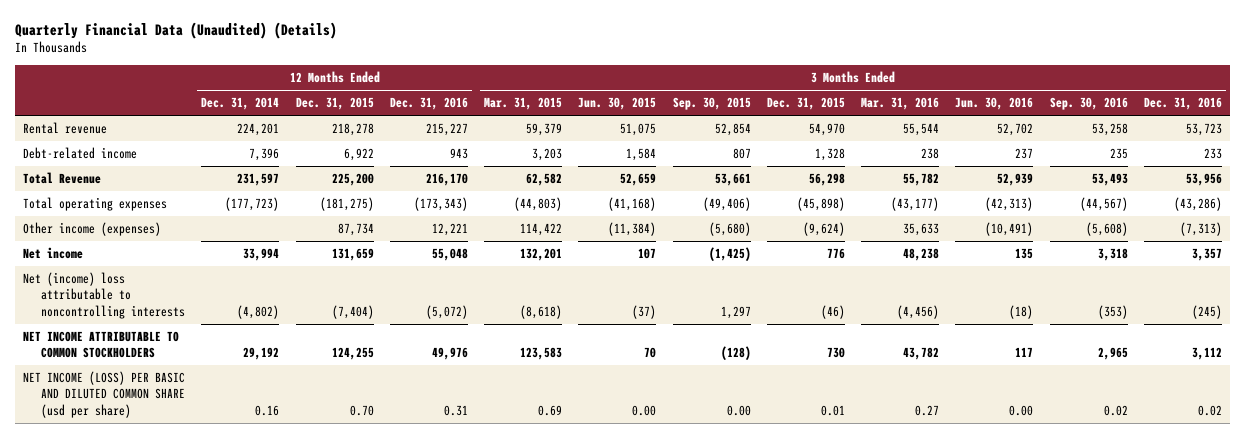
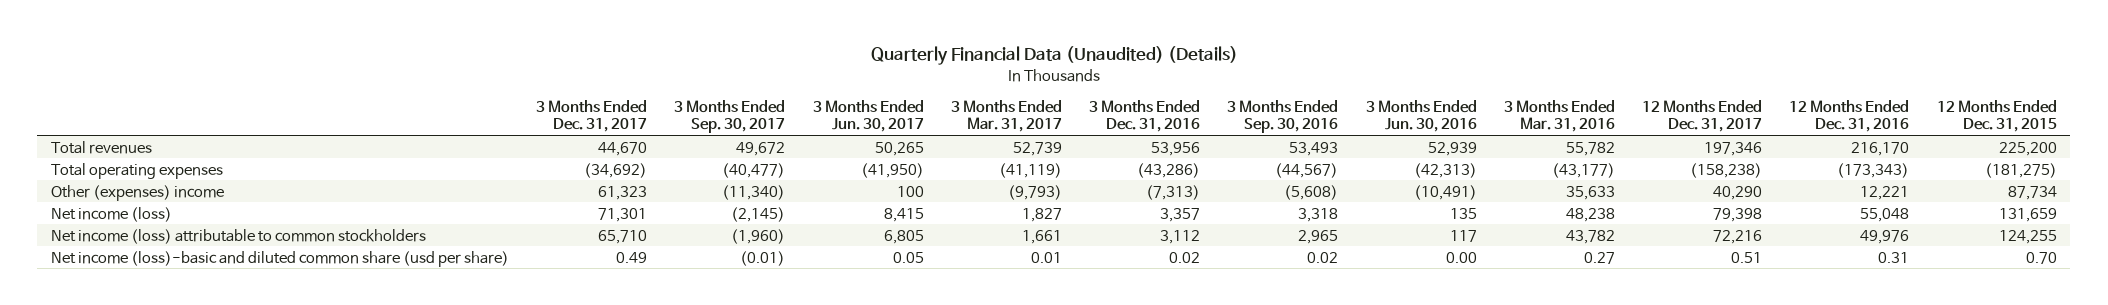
[201,97,280,111] Dec. 31, 2014 -> none
[484,97,563,111] Mar. 31, 2015 -> none
[578,97,657,111] Jun. 30, 2015 -> none
[672,97,751,111] Sep. 30, 2015 -> none
[766,97,845,111] Dec. 31, 2015 -> none
none -> [536,100,648,133] 3 Months Ended Dec. 31, 2017
none -> [674,100,786,134] 3 Months Ended Sep. 30, 2017
none -> [812,100,924,133] 3 Months Ended Jun. 30, 2017
none -> [950,100,1062,133] 3 Months Ended Mar. 31, 2017
none -> [1642,100,1763,133] 12 Months Ended Dec. 31, 2017
[23,121,108,134] Rental revenue -> none
[23,146,138,159] Debt-related income -> none
[23,171,102,184] Total Revenue -> [50,140,152,154] Total revenues
[23,271,185,319] Net (income) loss attributable to noncontrolling interests -> none
[23,221,162,236] Other income (expenses) -> [50,184,224,201] Other (expenses) income
[23,246,84,259] Net income -> [50,206,172,222] Net income (loss)
[23,330,180,359] NET INCOME ATTRIBUTABLE TO COMMON STOCKHOLDERS -> [50,228,426,244] Net income (loss) attributable to common stockholders
[23,370,186,418] NET INCOME (LOSS) PER BASIC AND DILUTED COMMON SHARE (usd per share) -> [50,250,509,267] Net income (loss)-basic and diluted common share (usd per share)

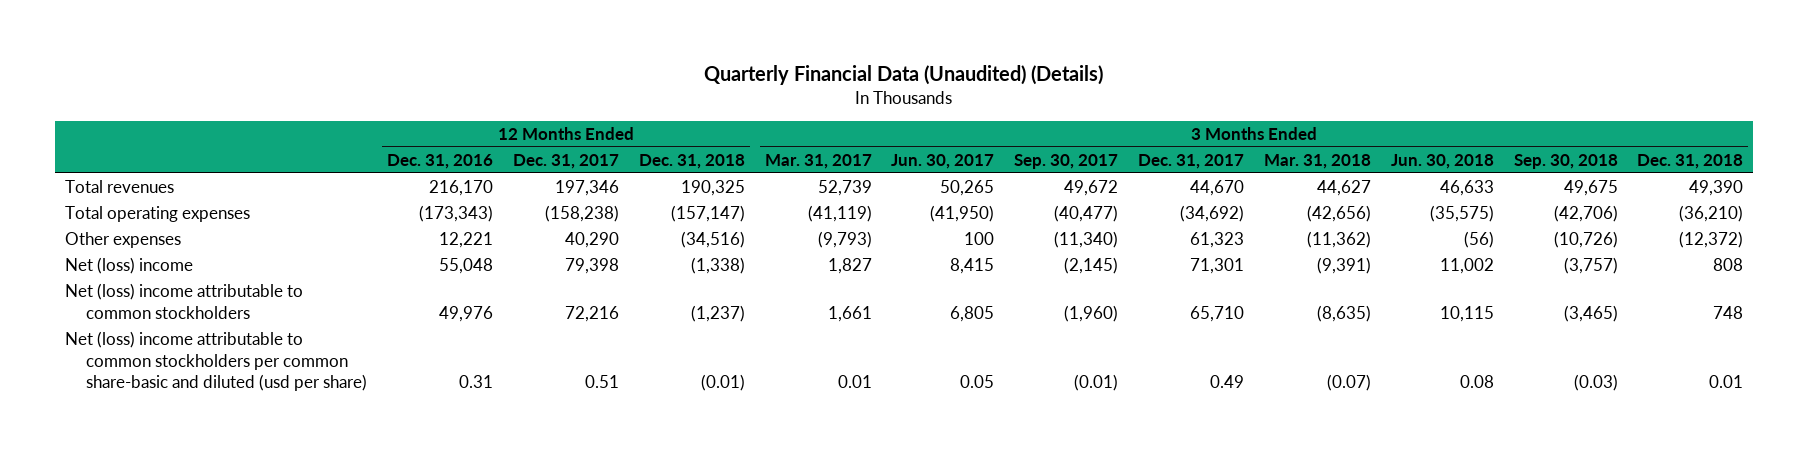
[1089,100,1201,133] 3 Months Ended Dec. 31, 2016 -> none
[1227,100,1339,134] 3 Months Ended Sep. 30, 2016 -> none
[1365,100,1477,133] 3 Months Ended Jun. 30, 2016 -> none
[1503,100,1615,133] 3 Months Ended Mar. 31, 2016 -> none
[1936,100,2057,133] 12 Months Ended Dec. 31, 2015 -> none
none -> [638,153,745,169] Dec. 31, 2018
none -> [1263,153,1371,169] Mar. 31, 2018
none -> [1390,153,1494,169] Jun. 30, 2018
none -> [1513,153,1618,169] Sep. 30, 2018
none -> [1637,153,1744,169] Dec. 31, 2018
[50,184,224,201] Other (expenses) income -> [65,232,182,249] Other expenses
[50,206,172,222] Net income (loss) -> [65,257,194,275] Net (loss) income
[50,228,426,244] Net income (loss) attributable to common stockholders -> [65,283,304,319] Net (loss) income attributable to common stockholders
[50,250,509,267] Net income (loss)-basic and diluted common share (usd per share) -> [65,331,368,392] Net (loss) income attributable to common stockholders per common share-basic and diluted (usd per share)

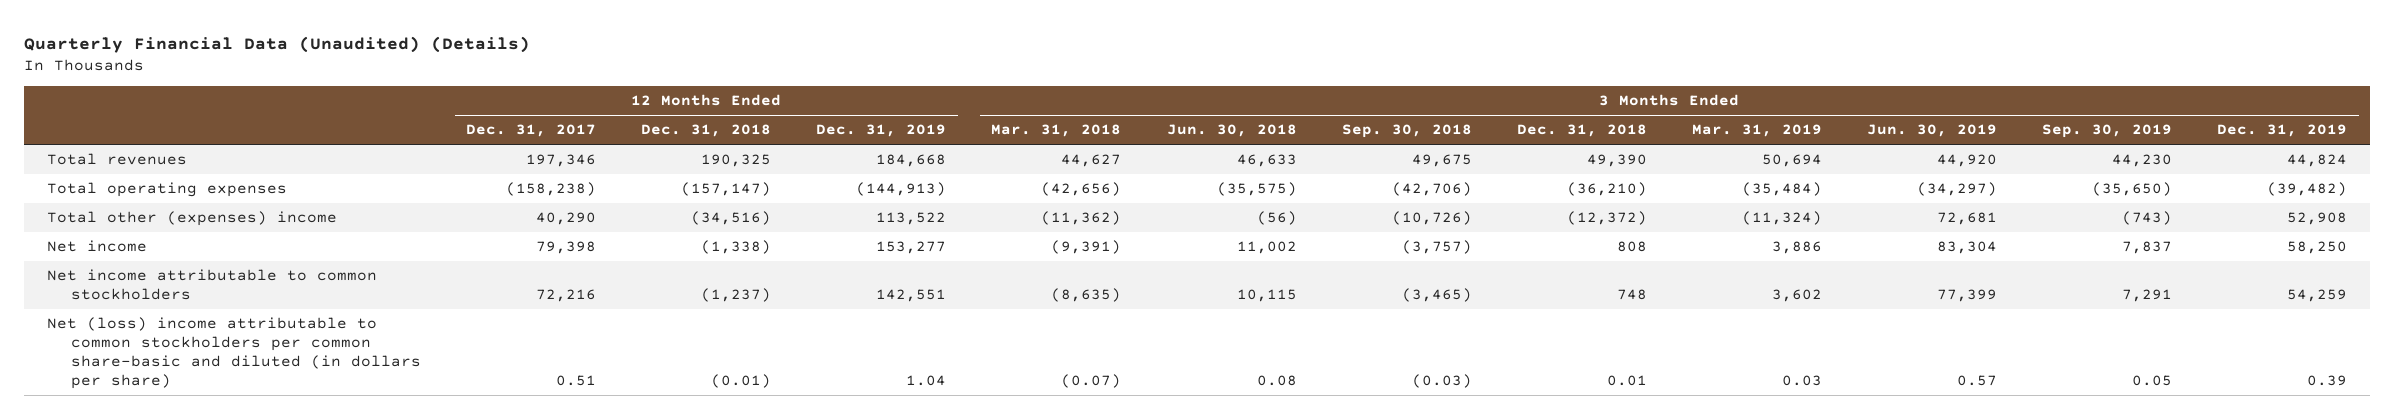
[387,153,494,169] Dec. 31, 2016 -> none
[764,153,872,169] Mar. 31, 2017 -> none
[891,153,995,169] Jun. 30, 2017 -> none
[1014,153,1119,169] Sep. 30, 2017 -> none
[1138,153,1245,169] Dec. 31, 2017 -> none
none -> [816,124,947,138] Dec. 31, 2019
none -> [1691,124,1822,138] Mar. 31, 2019
none -> [1867,124,1998,138] Jun. 30, 2019
none -> [2042,124,2173,139] Sep. 30, 2019
none -> [2217,124,2348,138] Dec. 31, 2019
[65,232,182,249] Other expenses -> [46,211,337,227] Total other (expenses) income
[65,257,194,275] Net (loss) income -> [46,240,147,253] Net income
[65,283,304,319] Net (loss) income attributable to common stockholders -> [46,269,377,301] Net income attributable to common stockholders
[65,331,368,392] Net (loss) income attributable to common stockholders per common share-basic and diluted (usd per share) -> [46,317,422,390] Net (loss) income attributable to common stockholders per common share-basic and diluted (in dollars per share)

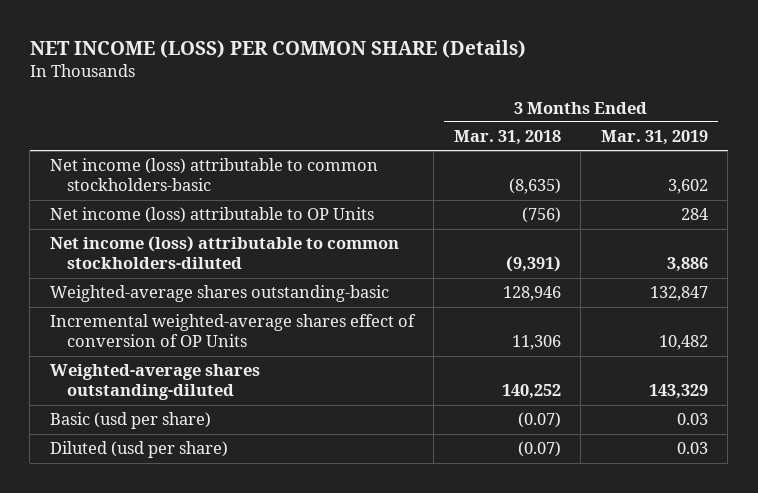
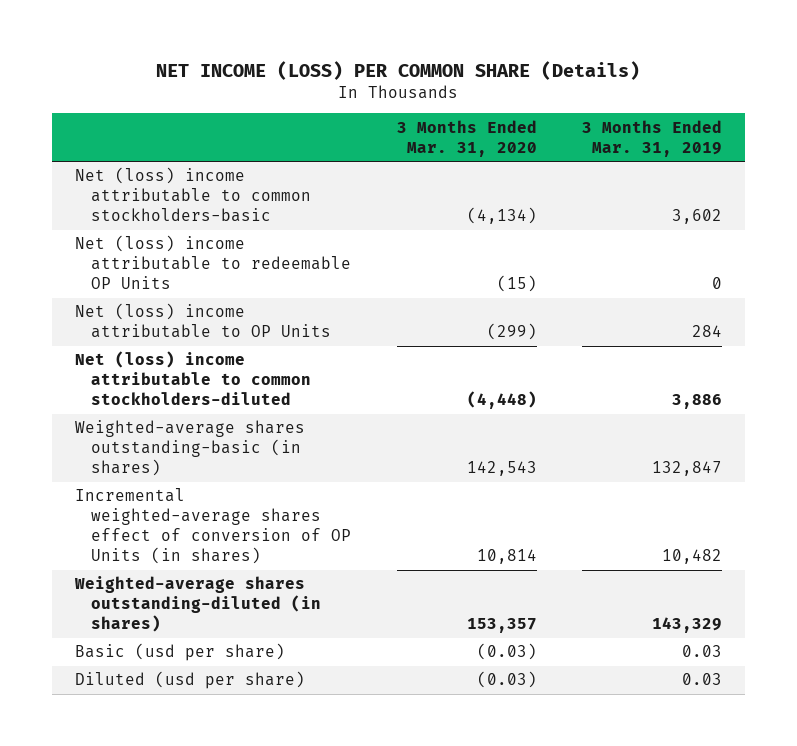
[453,130,561,146] Mar. 31, 2018 -> none
none -> [396,119,537,157] 3 Months Ended Mar. 31, 2020
[49,158,378,192] Net income (loss) attributable to common stockholders-basic -> [74,167,312,223] Net (loss) income attributable to common stockholders-basic
none -> [74,235,352,290] Net (loss) income attributable to redeemable OP Units
[49,207,374,224] Net income (loss) attributable to OP Units -> [74,303,332,339] Net (loss) income attributable to OP Units
[49,236,399,270] Net income (loss) attributable to common stockholders-diluted -> [74,351,312,406] Net (loss) income attributable to common stockholders-diluted
[49,285,389,303] Weighted-average shares outstanding-basic -> [74,420,305,477] Weighted-average shares outstanding-basic (in shares)
[49,314,416,348] Incremental weighted-average shares effect of conversion of OP Units -> [74,488,352,565] Incremental weighted-average shares effect of conversion of OP Units (in shares)
[49,364,260,401] Weighted-average shares outstanding-diluted -> [73,576,322,633] Weighted-average shares outstanding-diluted (in shares)

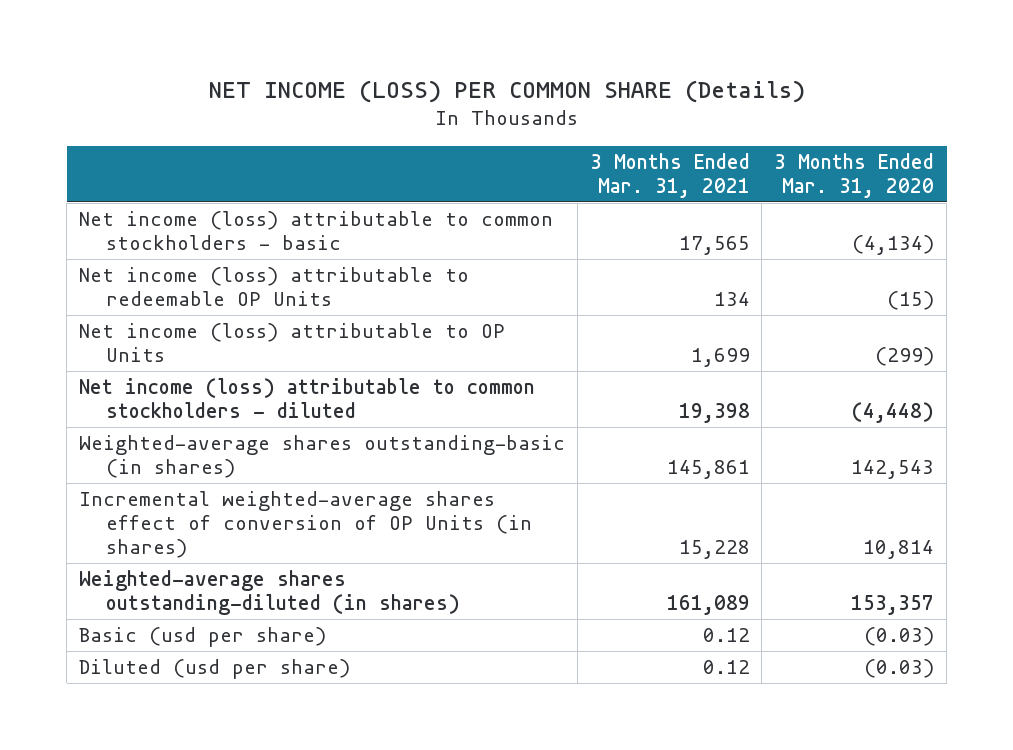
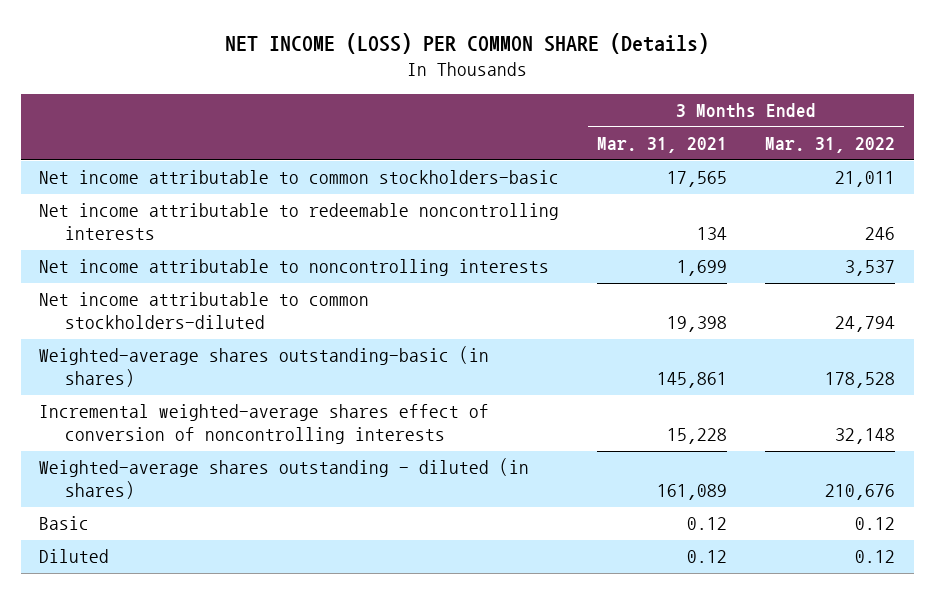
[774,152,935,198] 3 Months Ended Mar. 31, 2020 -> none
none -> [764,137,895,154] Mar. 31, 2022
[78,211,553,250] Net income (loss) attributable to common stockholders - basic -> [39,170,560,185] Net income attributable to common stockholders-basic
[78,267,469,306] Net income (loss) attributable to redeemable OP Units -> [39,203,560,241] Net income attributable to redeemable noncontrolling interests
[78,323,505,362] Net income (loss) attributable to OP Units -> [39,259,550,277] Net income attributable to noncontrolling interests
[78,378,535,418] Net income (loss) attributable to common stockholders - diluted -> [39,292,370,330] Net income attributable to common stockholders-diluted
[78,491,533,558] Incremental weighted-average shares effect of conversion of OP Units (in shares) -> [39,404,490,445] Incremental weighted-average shares effect of conversion of noncontrolling interests
[78,570,461,615] Weighted-average shares outstanding-diluted (in shares) -> [39,458,530,500] Weighted-average shares outstanding - diluted (in shares)
[78,627,326,648] Basic (usd per share) -> [39,516,90,531] Basic
[78,659,350,680] Diluted (usd per share) -> [39,549,110,564] Diluted

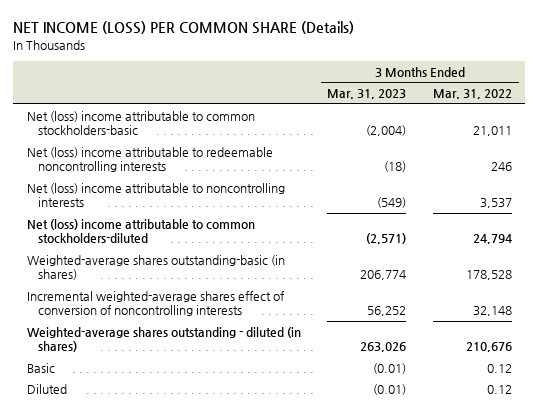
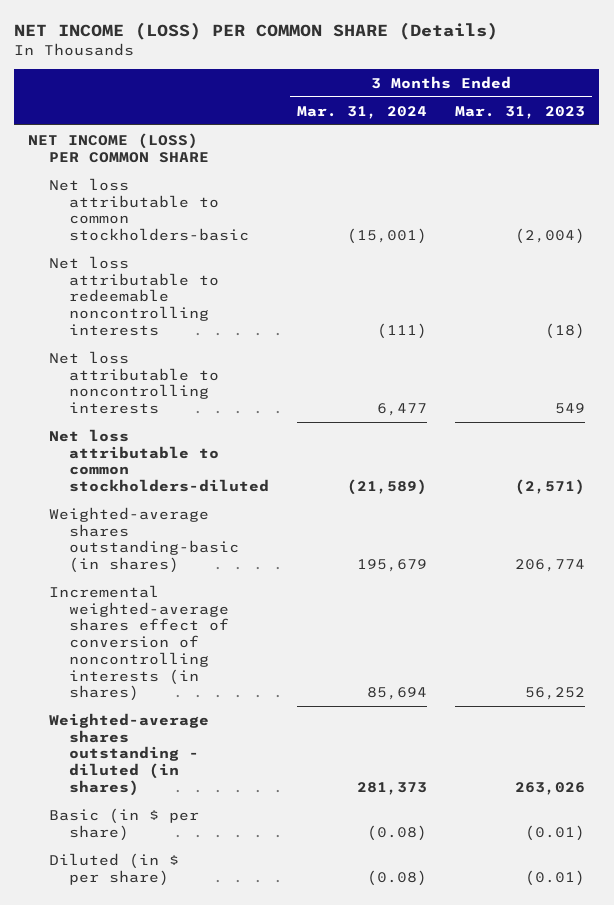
[432,89,512,100] Mar. 31, 2022 -> none
none -> [297,105,428,119] Mar. 31, 2024
none -> [28,132,209,163] NET INCOME (LOSS) PER COMMON SHARE
[26,110,255,136] Net (loss) income attributable to common stockholders-basic -> [48,177,250,242] Net loss attributable to common stockholders-basic
[26,146,273,173] Net (loss) income attributable to redeemable noncontrolling interests -> [48,255,220,336] Net loss attributable to redeemable noncontrolling interests
[26,182,285,208] Net (loss) income attributable to noncontrolling interests -> [48,350,220,415] Net loss attributable to noncontrolling interests
[377,197,407,209] (549) -> [555,403,586,415] 549
[26,218,255,244] Net (loss) income attributable to common stockholders-diluted -> [48,428,270,493] Net loss attributable to common stockholders-diluted
[26,290,285,317] Incremental weighted-average shares effect of conversion of noncontrolling interests -> [48,584,230,702] Incremental weighted-average shares effect of conversion of noncontrolling interests (in shares)
[26,362,55,373] Basic -> [48,807,199,841] Basic (in $ per share)
[26,383,67,394] Diluted -> [48,852,179,886] Diluted (in $ per share)

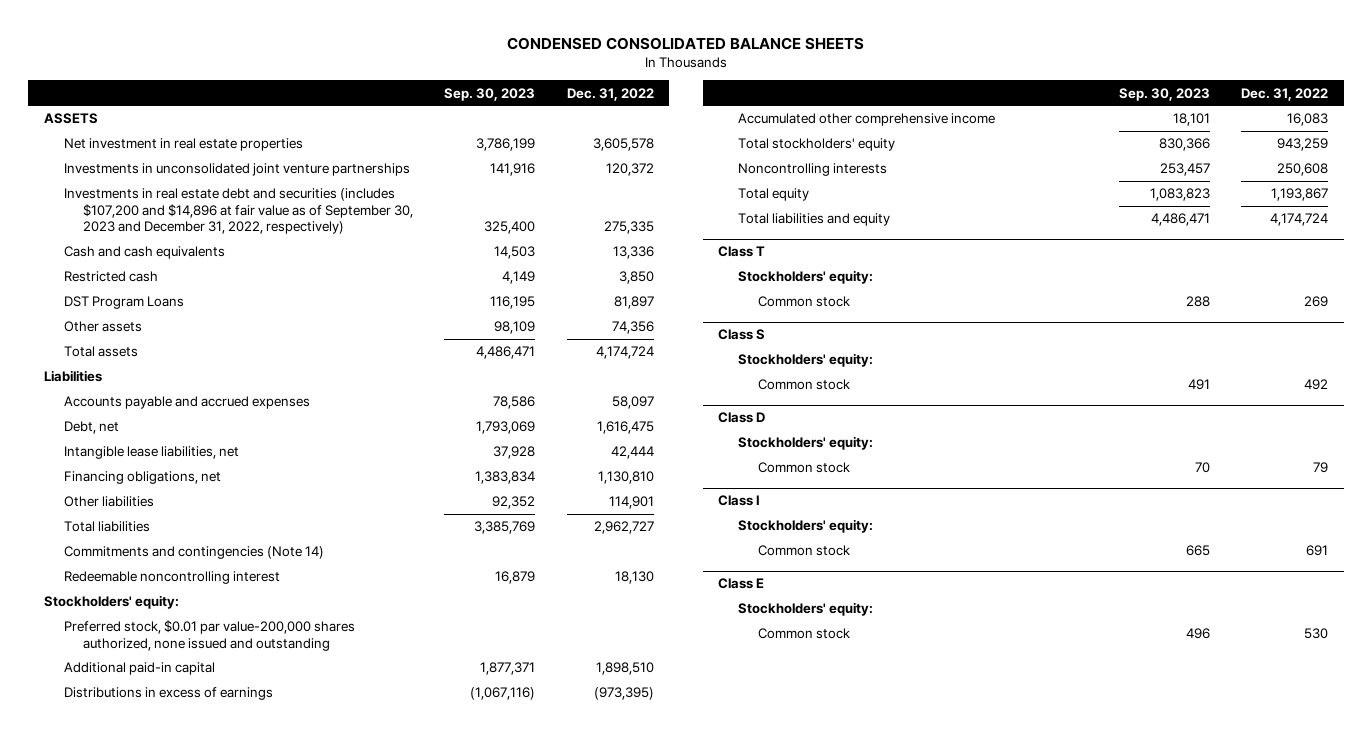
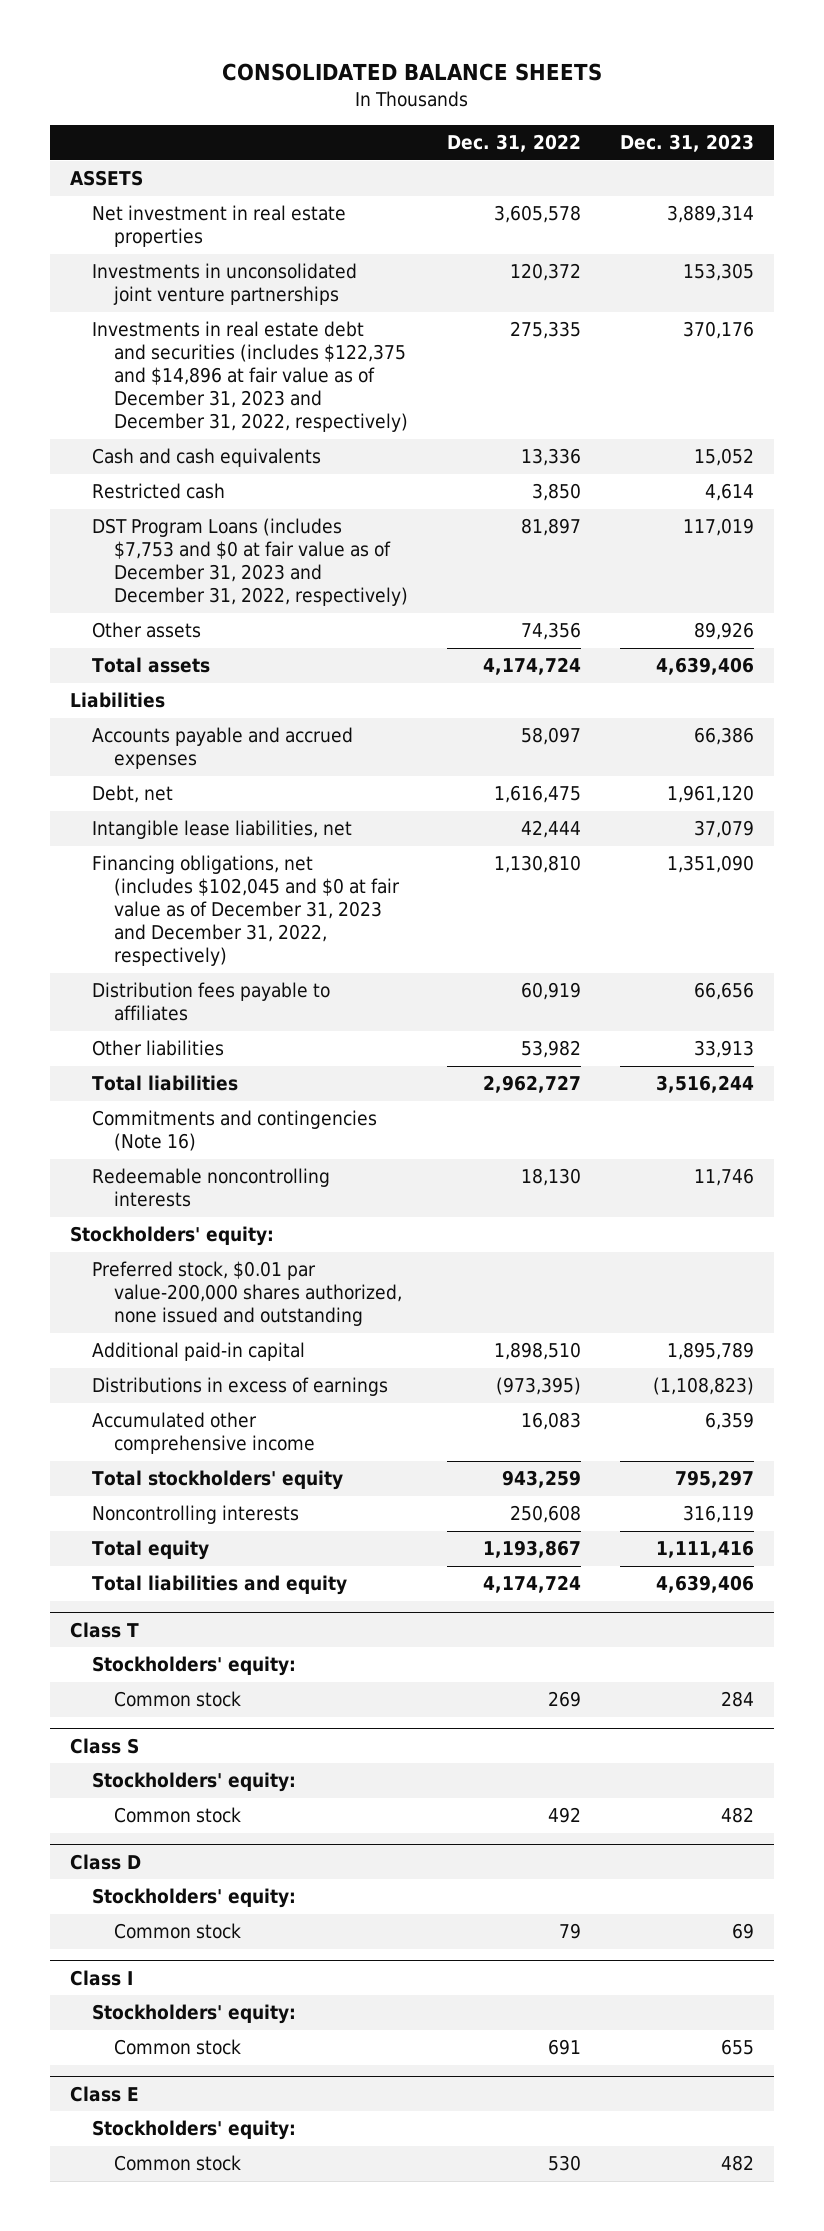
[506,37,864,51] CONDENSED CONSOLIDATED BALANCE SHEETS -> [222,63,603,82] CONSOLIDATED BALANCE SHEETS
[444,87,536,101] Sep. 30, 2023 -> none
none -> [620,134,755,153] Dec. 31, 2023
[63,188,414,235] Investments in real estate debt and securities (includes $107,200 and $14,896 at fair value as of September 30, 2023 and December 31, 2022, respectively) -> [91,321,408,433] Investments in real estate debt and securities (includes $122,375 and $14,896 at fair value as of December 31, 2023 and December 31, 2022, respectively)
[63,296,184,310] DST Program Loans -> [91,518,408,607] DST Program Loans (includes $7,753 and $0 at fair value as of December 31, 2023 and December 31, 2022, respectively)
[63,471,221,485] Financing obligations, net -> [91,855,400,967] Financing obligations, net (includes $102,045 and $0 at fair value as of December 31, 2023 and December 31, 2022, respectively)
none -> [91,982,330,1022] Distribution fees payable to affiliates
[608,496,654,510] 114,901 -> [521,1040,582,1059] 53,982
[63,546,324,560] Commitments and contingencies (Note 14) -> [91,1110,377,1152] Commitments and contingencies (Note 16)
[63,571,280,585] Redeemable noncontrolling interest -> [91,1168,330,1208] Redeemable noncontrolling interests

